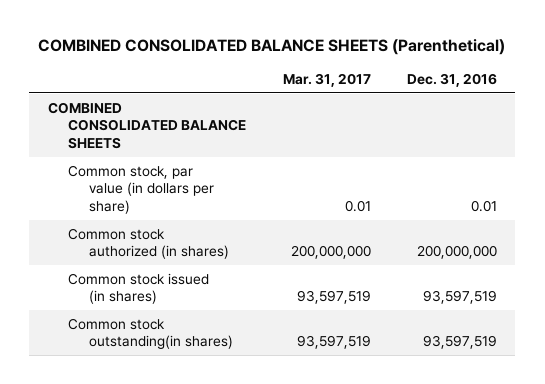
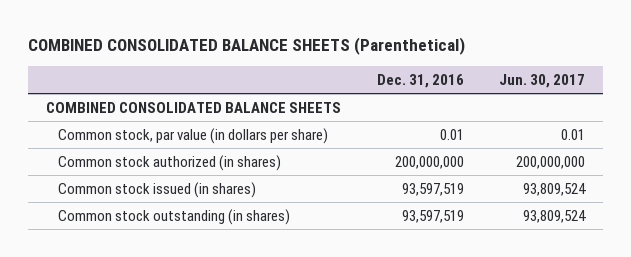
[282,72,371,87] Mar. 31, 2017 -> none
none -> [499,73,586,88] Jun. 30, 2017
[68,317,233,350] Common stock outstanding(in shares) -> [57,208,290,225] Common stock outstanding (in shares)

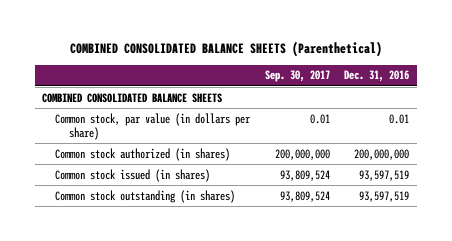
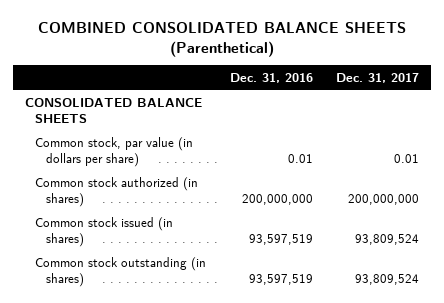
[264,70,330,83] Sep. 30, 2017 -> none
none -> [336,72,420,83] Dec. 31, 2017
[42,92,223,103] COMBINED CONSOLIDATED BALANCE SHEETS -> [24,97,202,123] CONSOLIDATED BALANCE SHEETS

